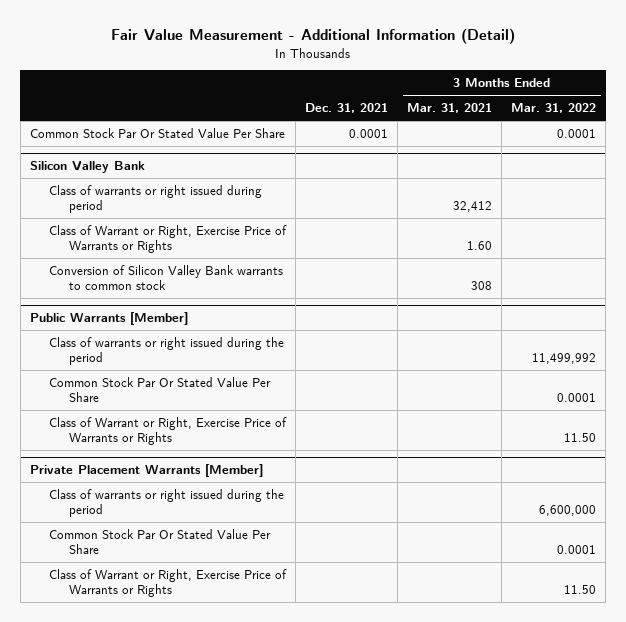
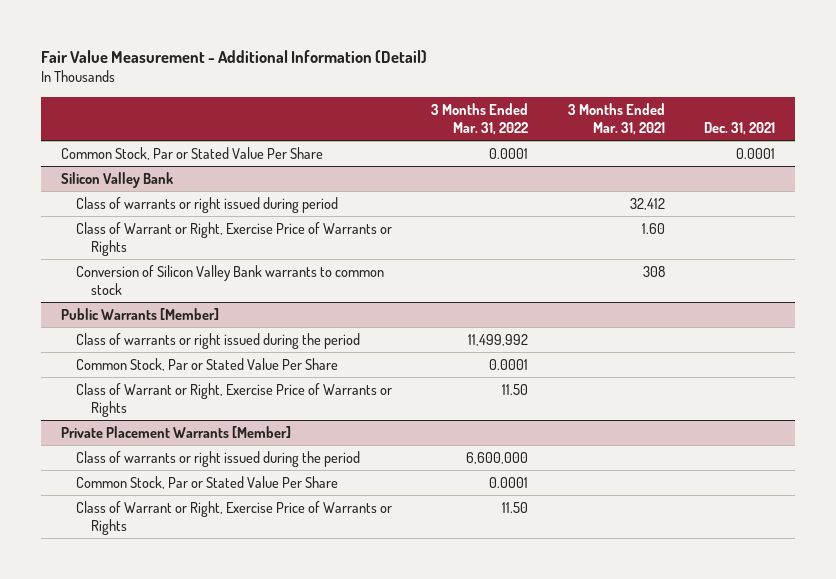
[29,127,285,138] Common Stock Par Or Stated Value Per Share -> [60,146,323,160] Common Stock, Par or Stated Value Per Share
[49,376,272,402] Common Stock Par Or Stated Value Per Share -> [75,357,338,371] Common Stock, Par or Stated Value Per Share
[49,528,272,554] Common Stock Par Or Stated Value Per Share -> [75,475,338,489] Common Stock, Par or Stated Value Per Share

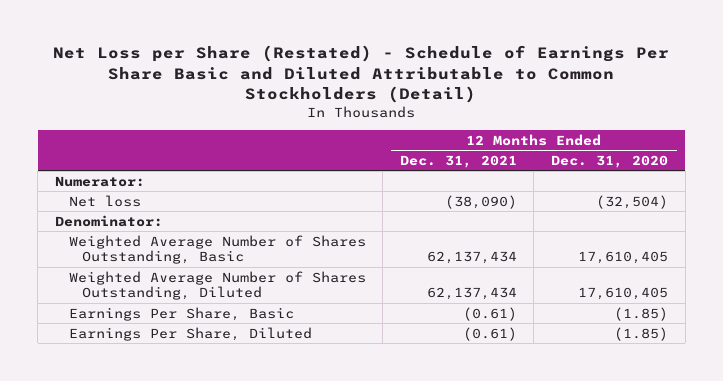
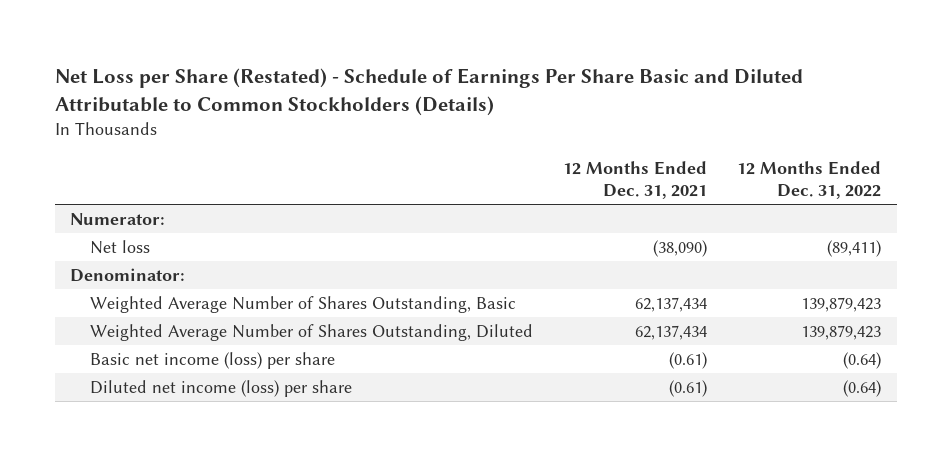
[53,45,670,104] Net Loss per Share (Restated) - Schedule of Earnings Per Share Basic and Diluted Attributable to Common Stockholders (Detail) -> [55,68,804,117] Net Loss per Share (Restated) - Schedule of Earnings Per Share Basic and Diluted Attributable to Common Stockholders (Details)
[550,155,668,169] Dec. 31, 2020 -> none
none -> [737,160,882,199] 12 Months Ended Dec. 31, 2022
[68,306,294,321] Earnings Per Share, Basic -> [89,352,335,370] Basic net income (loss) per share
[68,326,312,341] Earnings Per Share, Diluted -> [89,380,352,398] Diluted net income (loss) per share

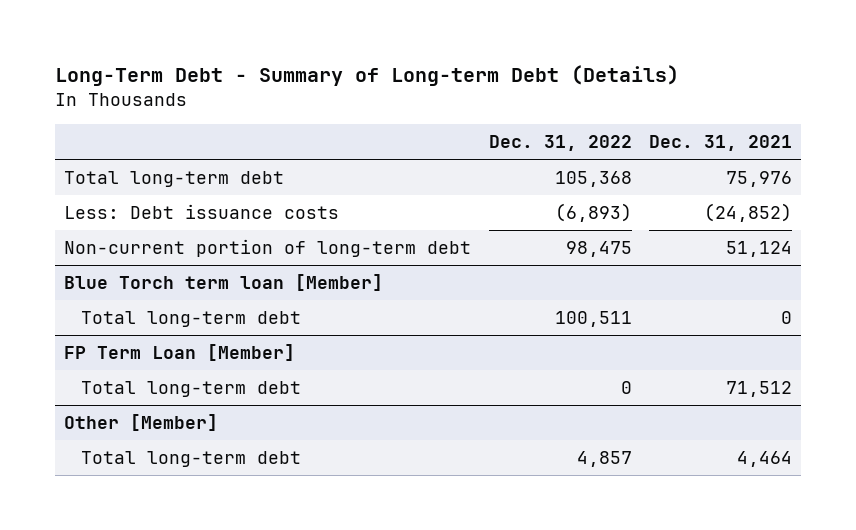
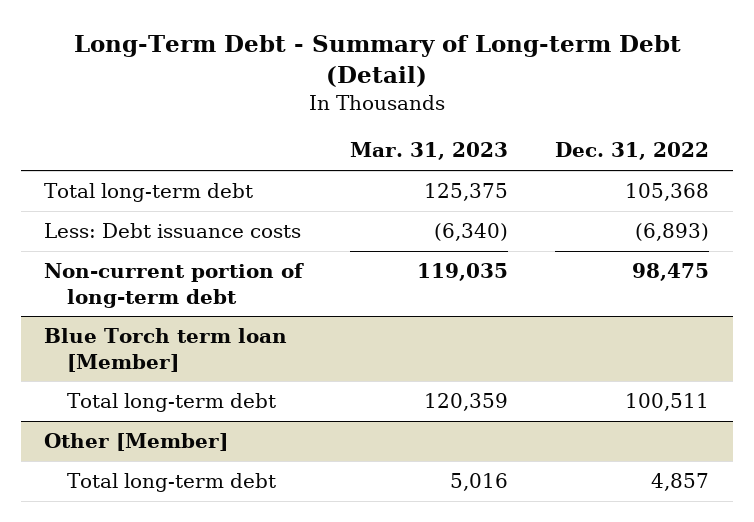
[55,65,680,87] Long-Term Debt - Summary of Long-term Debt (Details) -> [73,34,681,87] Long-Term Debt - Summary of Long-term Debt (Detail)
[649,134,793,151] Dec. 31, 2021 -> none
none -> [350,142,509,161] Mar. 31, 2023
[64,344,296,362] FP Term Loan [Member] -> none
[80,381,301,398] Total long-term debt -> none

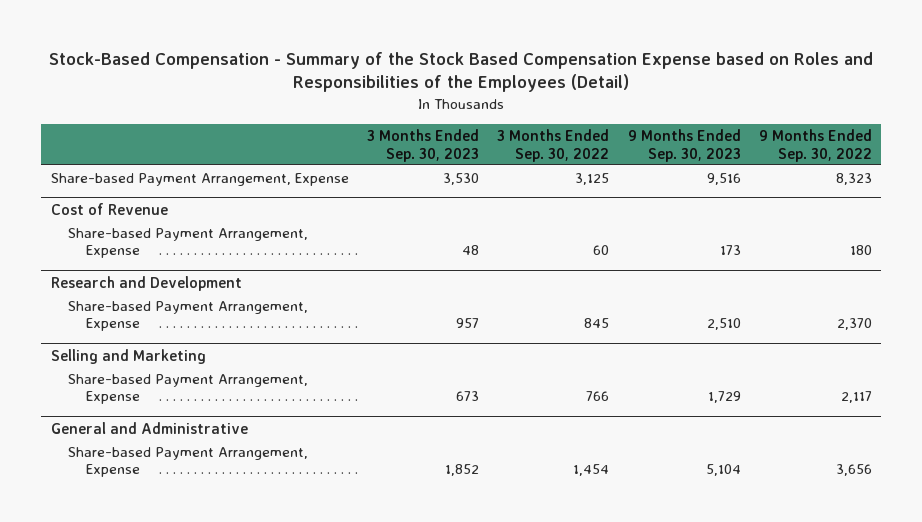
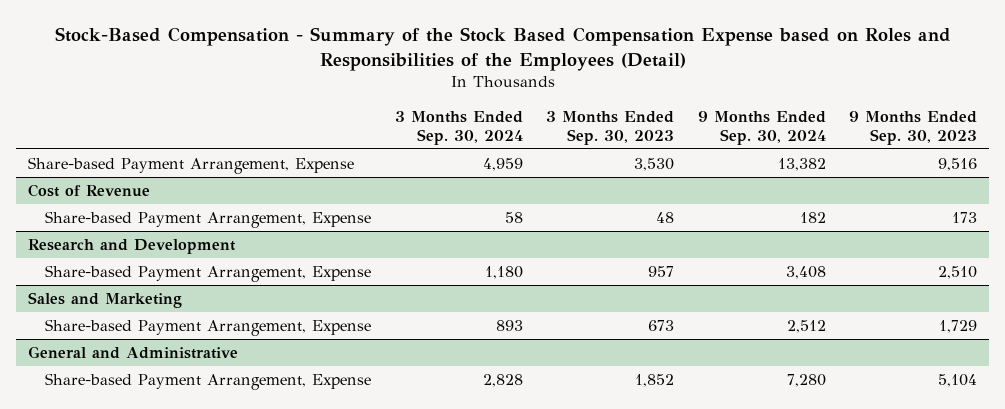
[497,128,610,162] 3 Months Ended Sep. 30, 2022 -> none
[758,128,872,162] 9 Months Ended Sep. 30, 2022 -> none
none -> [394,110,523,145] 3 Months Ended Sep. 30, 2024
none -> [697,110,826,145] 9 Months Ended Sep. 30, 2024
[50,348,206,364] Selling and Marketing -> [28,291,183,308] Sales and Marketing

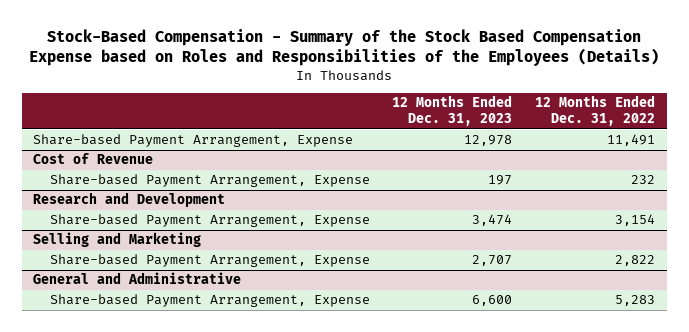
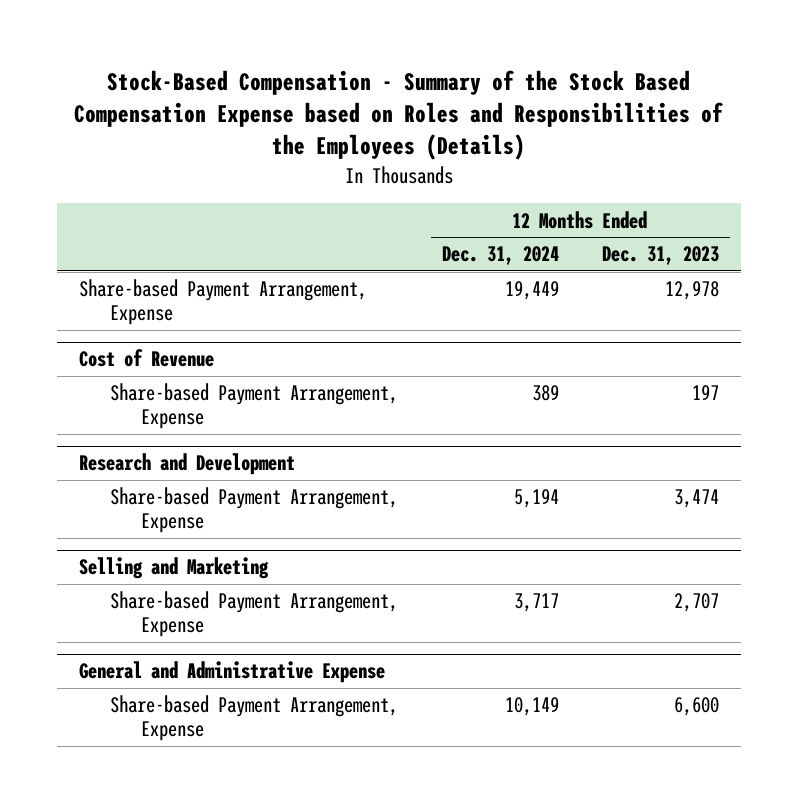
[535,94,656,127] 12 Months Ended Dec. 31, 2022 -> none
none -> [441,246,559,266] Dec. 31, 2024
[33,272,242,285] General and Administrative -> [79,661,386,684] General and Administrative Expense

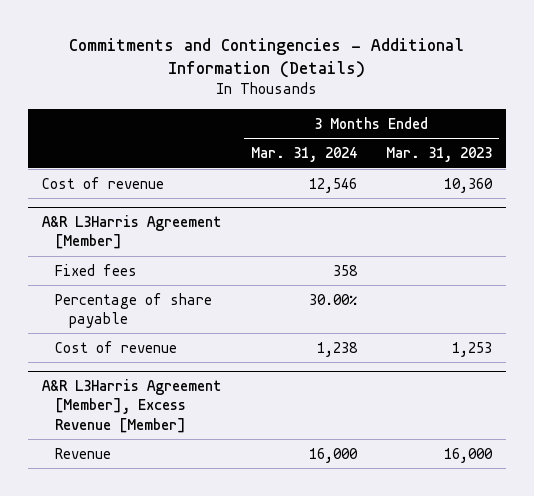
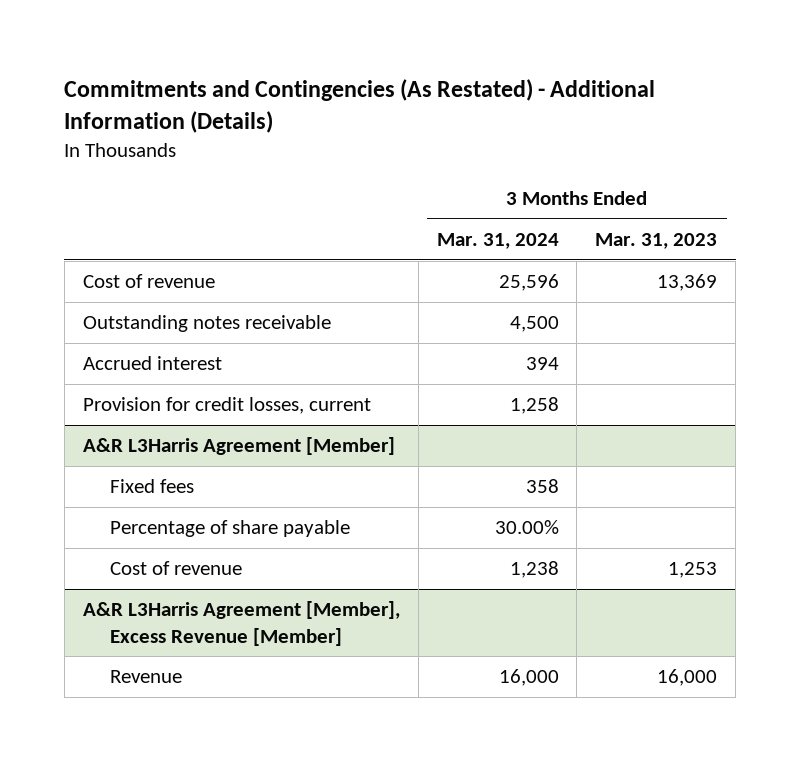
[68,37,464,79] Commitments and Contingencies - Additional Information (Details) -> [64,78,656,133] Commitments and Contingencies (As Restated) - Additional Information (Details)
[308,177,357,193] 12,546 -> [498,274,559,292] 25,596
[443,177,493,193] 10,360 -> [657,274,718,292] 13,369
none -> [82,315,331,333] Outstanding notes receivable
none -> [82,356,222,371] Accrued interest
none -> [82,397,371,415] Provision for credit losses, current

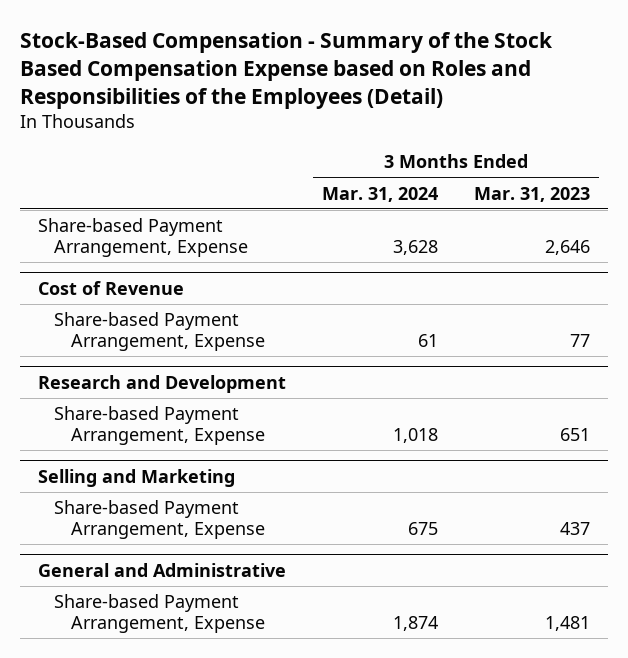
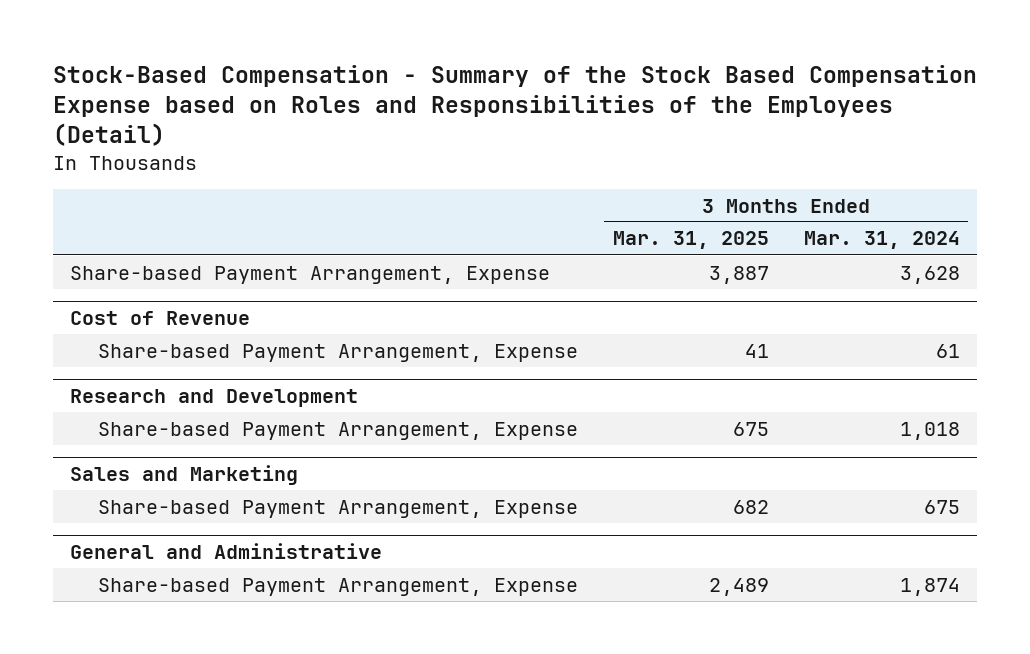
[473,186,590,202] Mar. 31, 2023 -> none
none -> [612,231,769,250] Mar. 31, 2025
[37,468,235,487] Selling and Marketing -> [70,464,299,485] Sales and Marketing

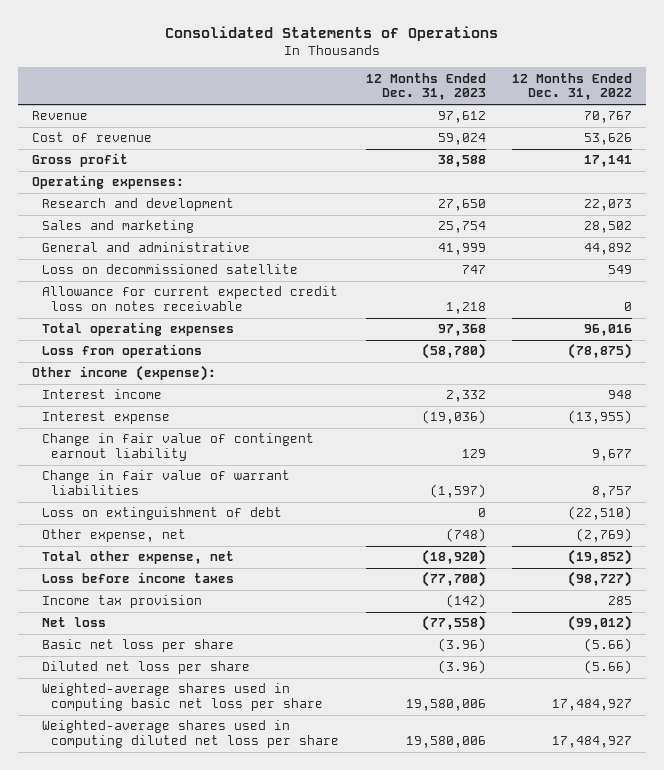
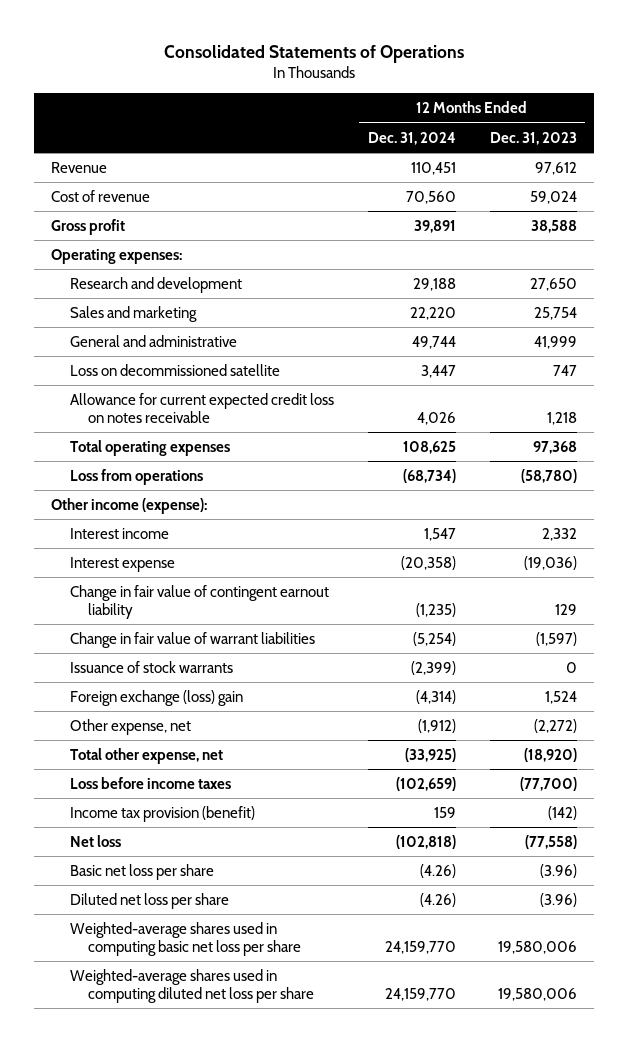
[512,72,633,101] 12 Months Ended Dec. 31, 2022 -> none
none -> [367,131,456,145] Dec. 31, 2024
[41,507,282,521] Loss on extinguishment of debt -> none
none -> [69,660,233,673] Issuance of stock warrants
none -> [69,689,243,706] Foreign exchange (loss) gain
[445,528,486,543] (748) -> [533,718,577,733] (2,272)
[41,595,202,609] Income tax provision -> [69,805,255,822] Income tax provision (benefit)

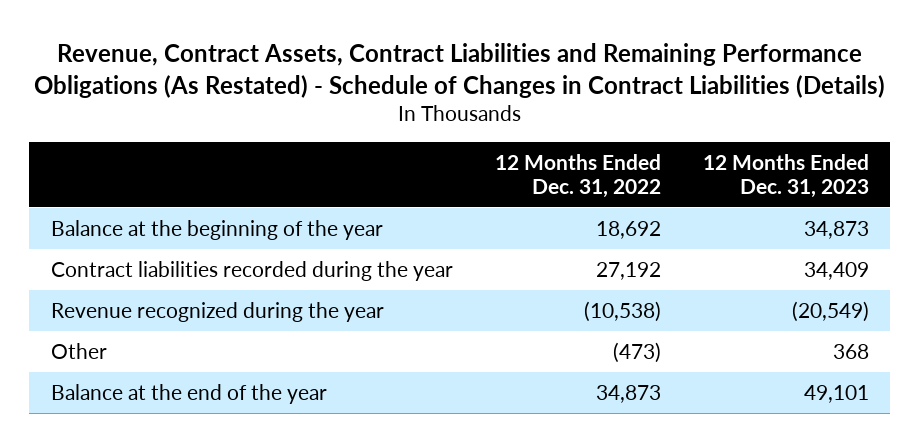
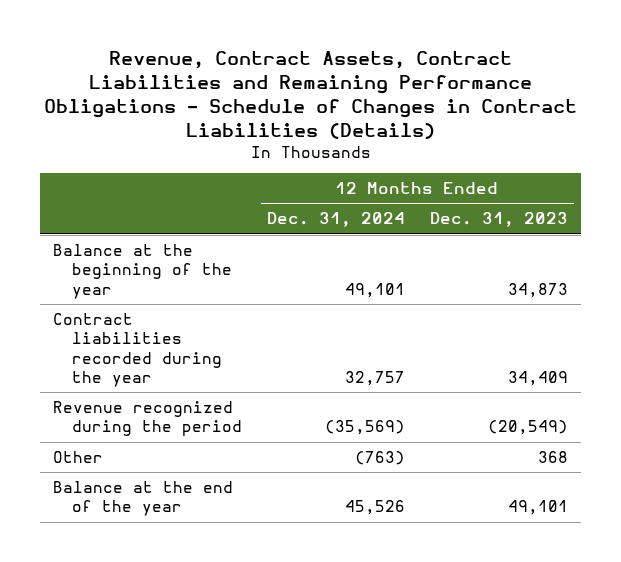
[33,42,885,98] Revenue, Contract Assets, Contract Liabilities and Remaining Performance Obligations (As Restated) - Schedule of Changes in Contract Liabilities (Details) -> [43,50,577,139] Revenue, Contract Assets, Contract Liabilities and Remaining Performance Obligations - Schedule of Changes in Contract Liabilities (Details)
[494,153,661,199] 12 Months Ended Dec. 31, 2022 -> none
none -> [266,212,405,228] Dec. 31, 2024
[50,301,384,322] Revenue recognized during the year -> [53,400,242,437] Revenue recognized during the period

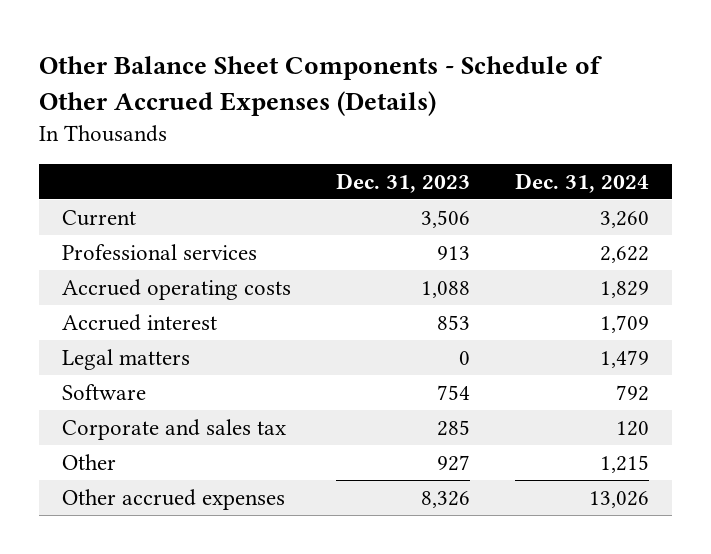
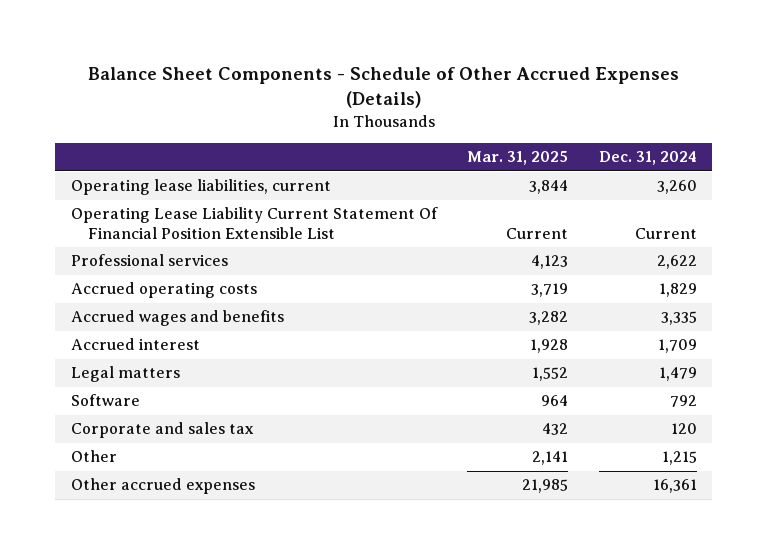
[38,56,602,117] Other Balance Sheet Components - Schedule of Other Accrued Expenses (Details) -> [87,67,679,109] Balance Sheet Components - Schedule of Other Accrued Expenses (Details)
[336,172,471,193] Dec. 31, 2023 -> none
none -> [467,151,569,166] Mar. 31, 2025
[61,209,136,226] Current -> [70,179,331,196] Operating lease liabilities, current
none -> [70,207,438,239] Operating Lease Liability Current Statement Of Financial Position Extensible List
none -> [70,310,284,327] Accrued wages and benefits
[589,490,650,508] 13,026 -> [652,479,697,494] 16,361

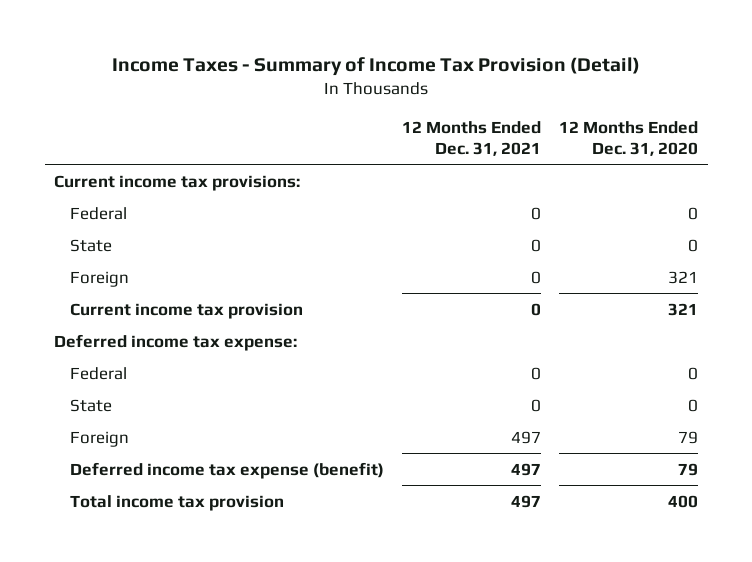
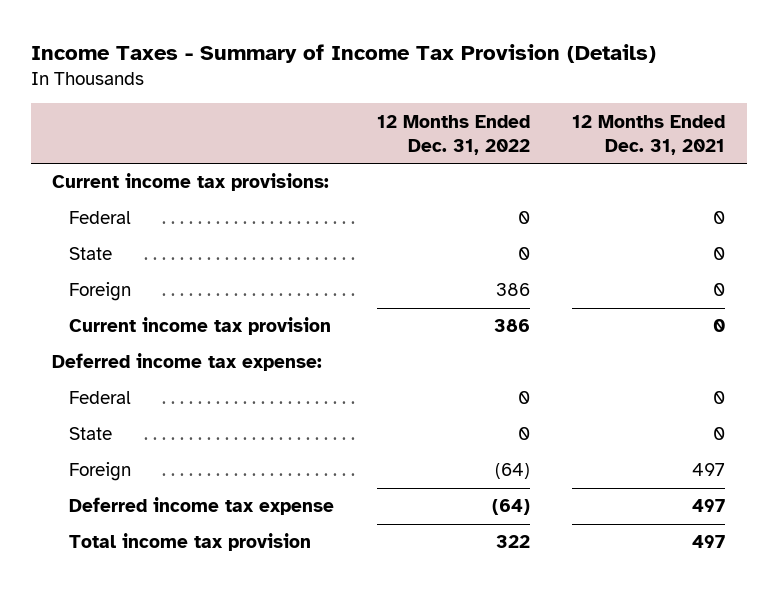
[112,57,641,77] Income Taxes - Summary of Income Tax Provision (Detail) -> [30,43,656,63] Income Taxes - Summary of Income Tax Provision (Details)
[559,121,699,156] 12 Months Ended Dec. 31, 2020 -> none
none -> [376,114,530,155] 12 Months Ended Dec. 31, 2022
[69,461,384,479] Deferred income tax expense (benefit) -> [69,497,335,516] Deferred income tax expense

